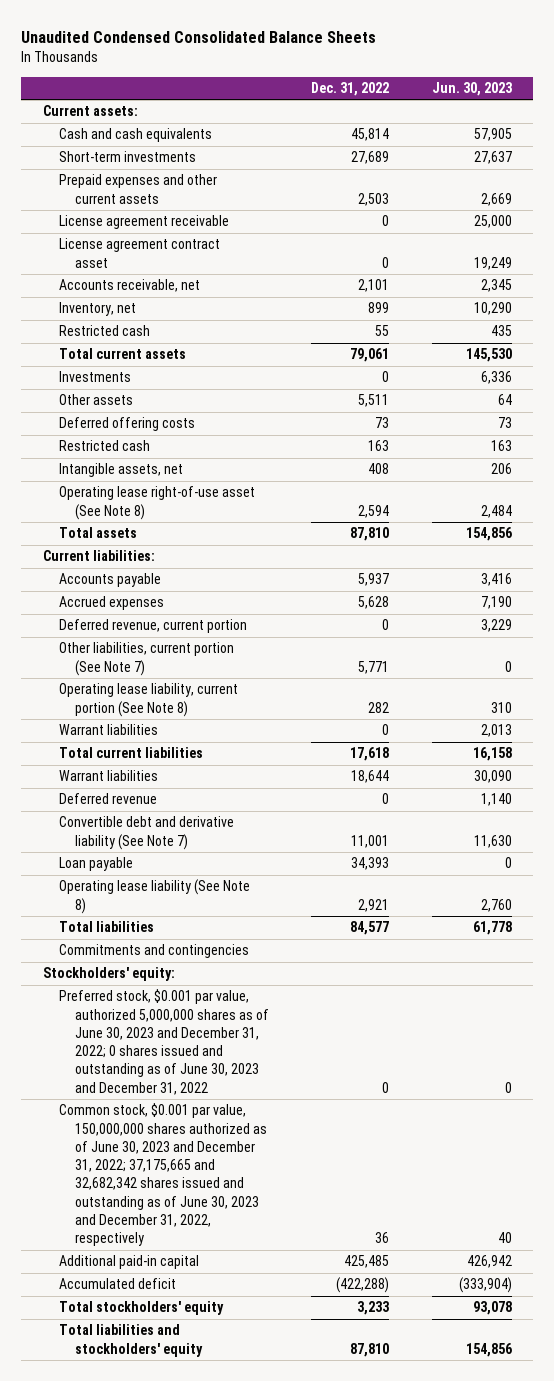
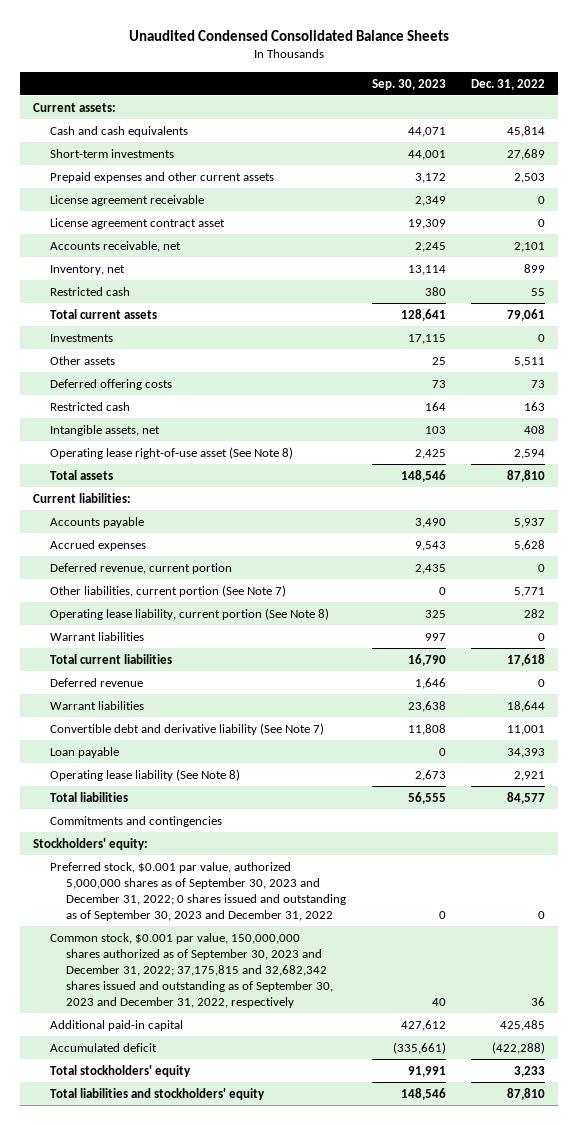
[431,81,512,96] Jun. 30, 2023 -> none
none -> [371,78,446,90] Sep. 30, 2023
[58,770,158,782] Warrant liabilities -> [49,700,144,710] Warrant liabilities
[58,989,270,1095] Preferred stock, $0.001 par value, authorized 5,000,000 shares as of June 30, 2023 and December 31, 2022; 0 shares issued and outstanding as of June 30, 2023 and December 31, 2022 -> [49,861,347,921] Preferred stock, $0.001 par value, authorized 5,000,000 shares as of September 30, 2023 and December 31, 2022; 0 shares issued and outstanding as of September 30, 2023 and December 31, 2022
[58,1103,268,1247] Common stock, $0.001 par value, 150,000,000 shares authorized as of June 30, 2023 and December 31, 2022; 37,175,665 and 32,682,342 shares issued and outstanding as of June 30, 2023 and December 31, 2022, respectively -> [49,932,334,1008] Common stock, $0.001 par value, 150,000,000 shares authorized as of September 30, 2023 and December 31, 2022; 37,175,815 and 32,682,342 shares issued and outstanding as of September 30, 2023 and December 31, 2022, respectively

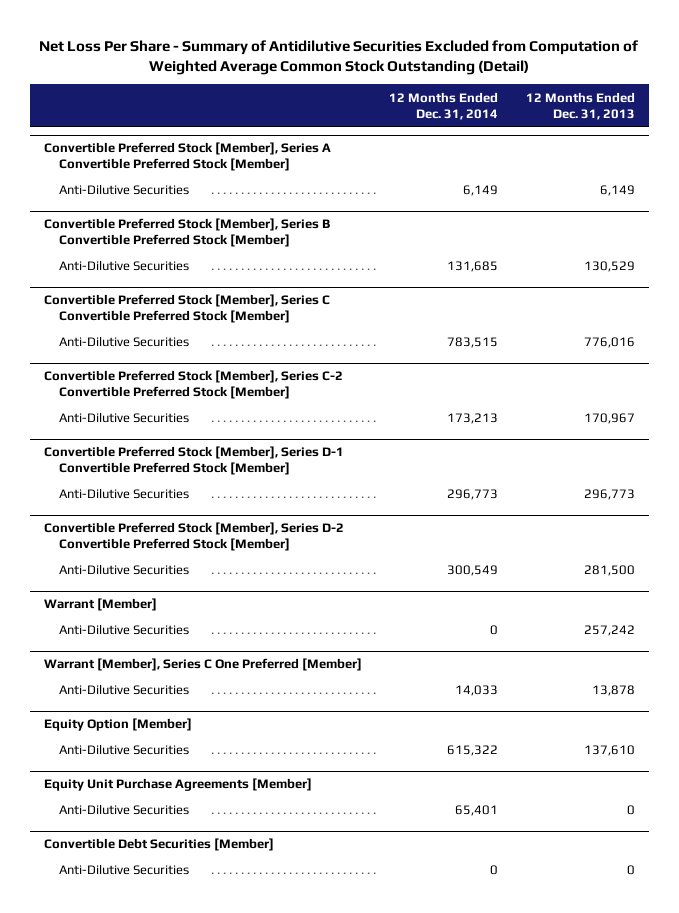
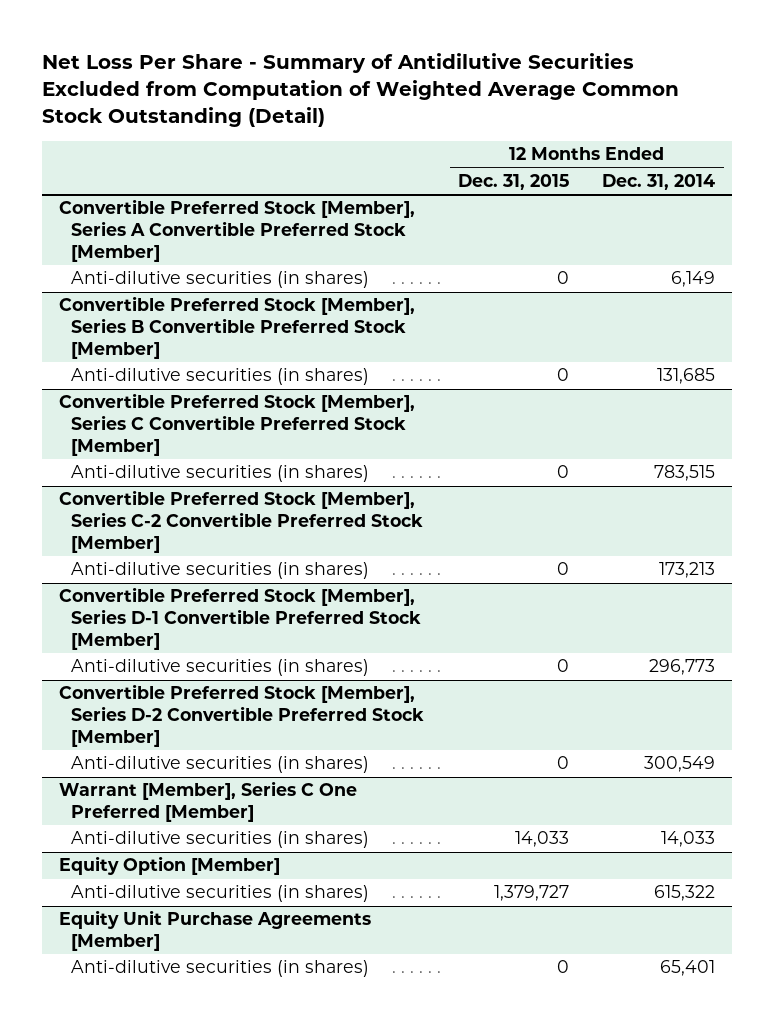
[525,91,635,120] 12 Months Ended Dec. 31, 2013 -> none
none -> [457,173,569,190] Dec. 31, 2015
[59,184,190,196] Anti-Dilutive Securities -> [71,271,370,289] Anti-dilutive securities (in shares)
[59,260,190,272] Anti-Dilutive Securities -> [71,368,370,386] Anti-dilutive securities (in shares)
[59,336,190,348] Anti-Dilutive Securities -> [71,465,370,483] Anti-dilutive securities (in shares)
[59,412,190,424] Anti-Dilutive Securities -> [71,562,370,580] Anti-dilutive securities (in shares)
[59,488,190,500] Anti-Dilutive Securities -> [71,659,370,677] Anti-dilutive securities (in shares)
[44,598,158,612] Warrant [Member] -> none
[59,624,190,636] Anti-Dilutive Securities -> none
[59,564,190,576] Anti-Dilutive Securities -> [71,756,370,774] Anti-dilutive securities (in shares)
[59,684,190,696] Anti-Dilutive Securities -> [71,831,370,849] Anti-dilutive securities (in shares)
[59,744,190,756] Anti-Dilutive Securities -> [71,885,370,903] Anti-dilutive securities (in shares)
[44,838,275,852] Convertible Debt Securities [Member] -> none
[59,864,190,876] Anti-Dilutive Securities -> none
[59,804,190,816] Anti-Dilutive Securities -> [71,960,370,978] Anti-dilutive securities (in shares)

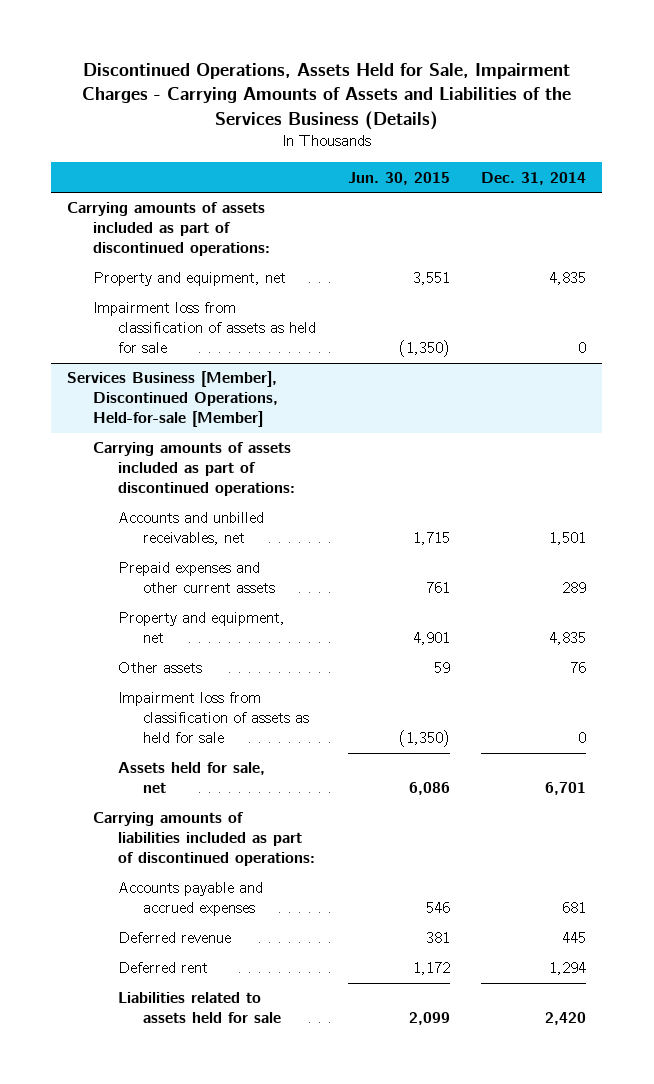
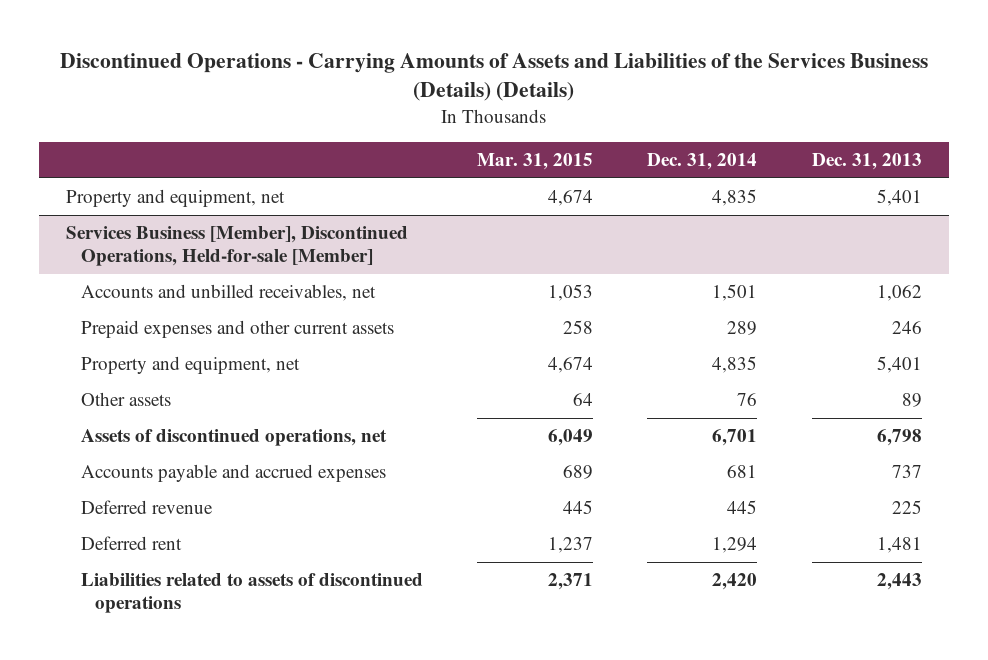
[81,62,571,131] Discontinued Operations, Assets Held for Sale, Impairment Charges - Carrying Amounts of Assets and Liabilities of the Services Business (Details) -> [59,53,928,102] Discontinued Operations - Carrying Amounts of Assets and Liabilities of the Services Business (Details) (Details)
[347,171,450,185] Jun. 30, 2015 -> none
none -> [476,153,593,171] Mar. 31, 2015
none -> [811,153,922,171] Dec. 31, 2013
[67,202,270,257] Carrying amounts of assets included as part of discontinued operations: -> none
[92,302,316,354] Impairment loss from classification of assets as held for sale -> none
[92,442,295,497] Carrying amounts of assets included as part of discontinued operations: -> none
[117,692,310,744] Impairment loss from classification of assets as held for sale -> none
[92,812,315,867] Carrying amounts of liabilities included as part of discontinued operations: -> none
[117,762,265,794] Assets held for sale, net -> [80,429,387,447] Assets of discontinued operations, net
[117,992,282,1024] Liabilities related to assets held for sale -> [80,573,423,614] Liabilities related to assets of discontinued operations

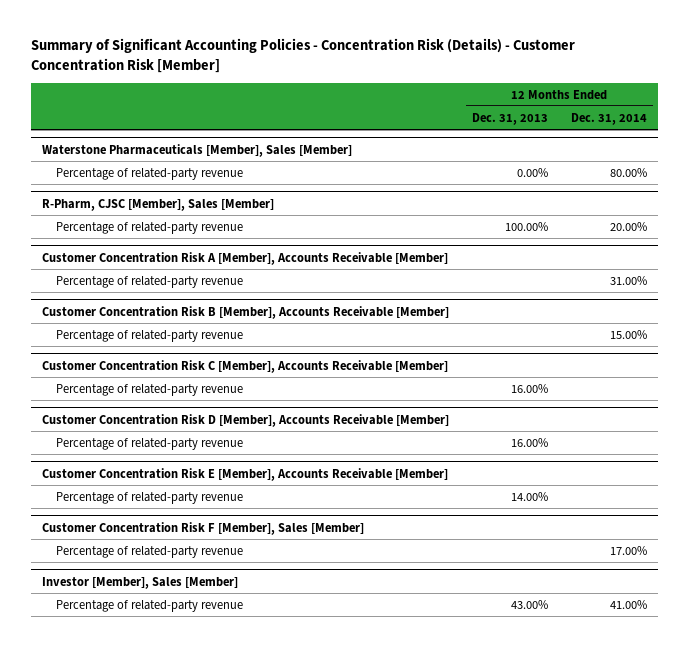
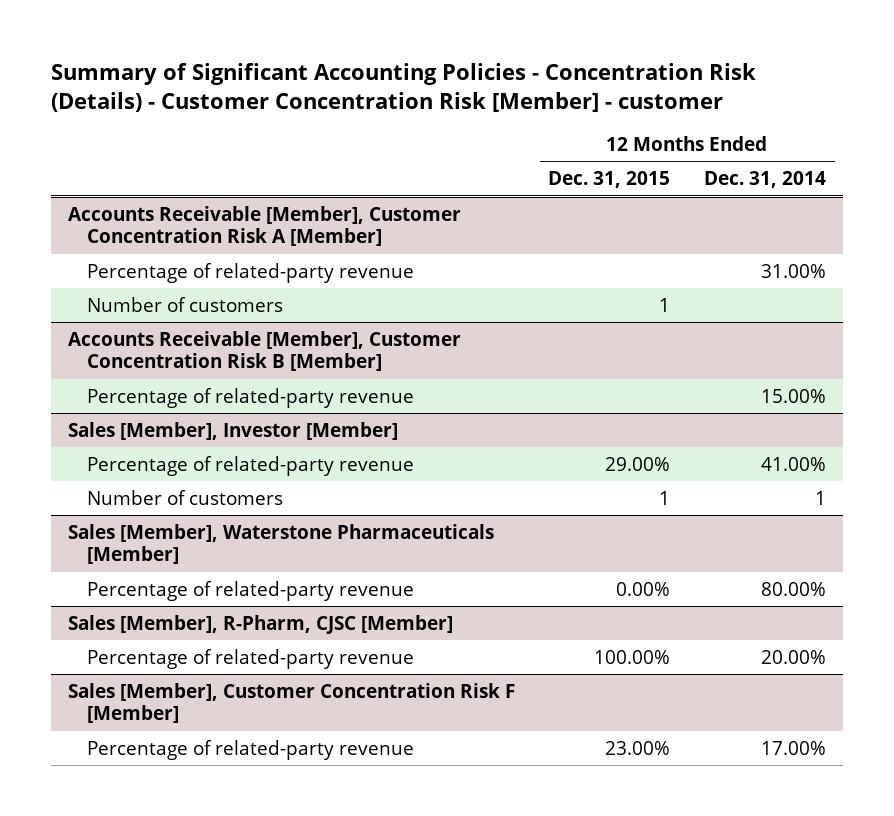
[30,38,575,74] Summary of Significant Accounting Policies - Concentration Risk (Details) - Customer Concentration Risk [Member] -> [50,62,756,112] Summary of Significant Accounting Policies - Concentration Risk (Details) - Customer Concentration Risk [Member] - customer
[471,112,548,125] Dec. 31, 2013 -> none
none -> [548,171,671,189] Dec. 31, 2015
[42,143,353,157] Waterstone Pharmaceuticals [Member], Sales [Member] -> none
[56,167,244,180] Percentage of related-party revenue -> none
[42,198,275,211] R-Pharm, CJSC [Member], Sales [Member] -> none
[56,221,244,234] Percentage of related-party revenue -> none
[42,251,449,265] Customer Concentration Risk A [Member], Accounts Receivable [Member] -> [67,205,461,247] Accounts Receivable [Member], Customer Concentration Risk A [Member]
none -> [86,296,283,312] Number of customers
[42,305,450,319] Customer Concentration Risk B [Member], Accounts Receivable [Member] -> [67,330,461,372] Accounts Receivable [Member], Customer Concentration Risk B [Member]
[42,359,449,373] Customer Concentration Risk C [Member], Accounts Receivable [Member] -> none
[56,383,244,396] Percentage of related-party revenue -> none
[42,413,450,427] Customer Concentration Risk D [Member], Accounts Receivable [Member] -> none
[56,437,244,450] Percentage of related-party revenue -> none
[42,467,449,481] Customer Concentration Risk E [Member], Accounts Receivable [Member] -> none
[56,491,244,504] Percentage of related-party revenue -> none
[42,521,365,535] Customer Concentration Risk F [Member], Sales [Member] -> none
[56,545,244,558] Percentage of related-party revenue -> none
[42,576,239,589] Investor [Member], Sales [Member] -> [67,421,398,440] Sales [Member], Investor [Member]
none -> [86,489,283,505] Number of customers
none -> [67,523,494,565] Sales [Member], Waterstone Pharmaceuticals [Member]
none -> [86,580,414,601] Percentage of related-party revenue
none -> [67,614,453,634] Sales [Member], R-Pharm, CJSC [Member]
none -> [86,648,414,669] Percentage of related-party revenue
none -> [67,682,515,724] Sales [Member], Customer Concentration Risk F [Member]
none -> [86,739,414,760] Percentage of related-party revenue

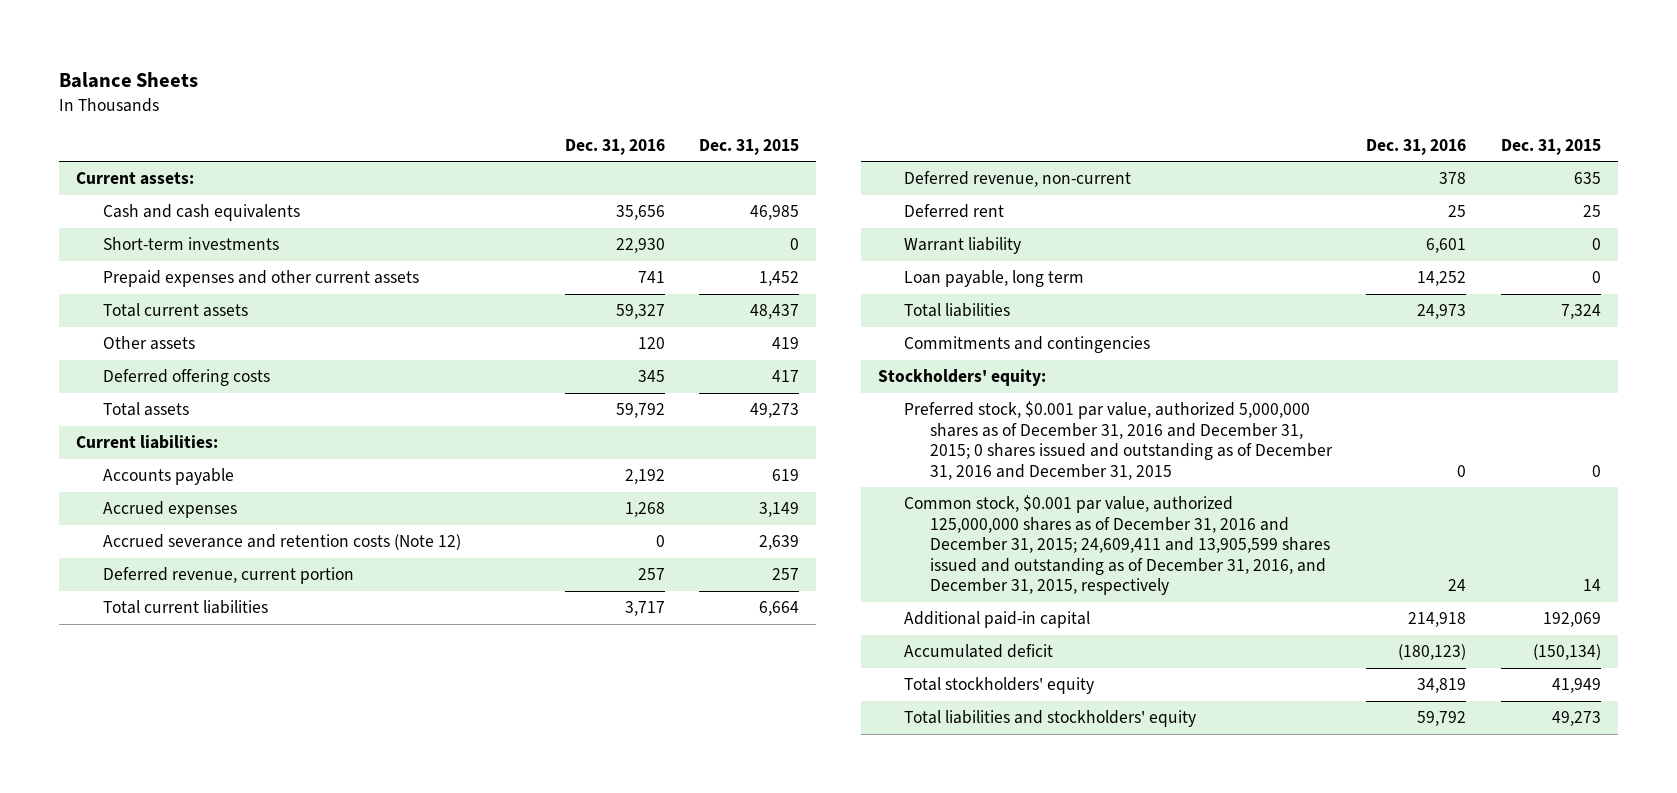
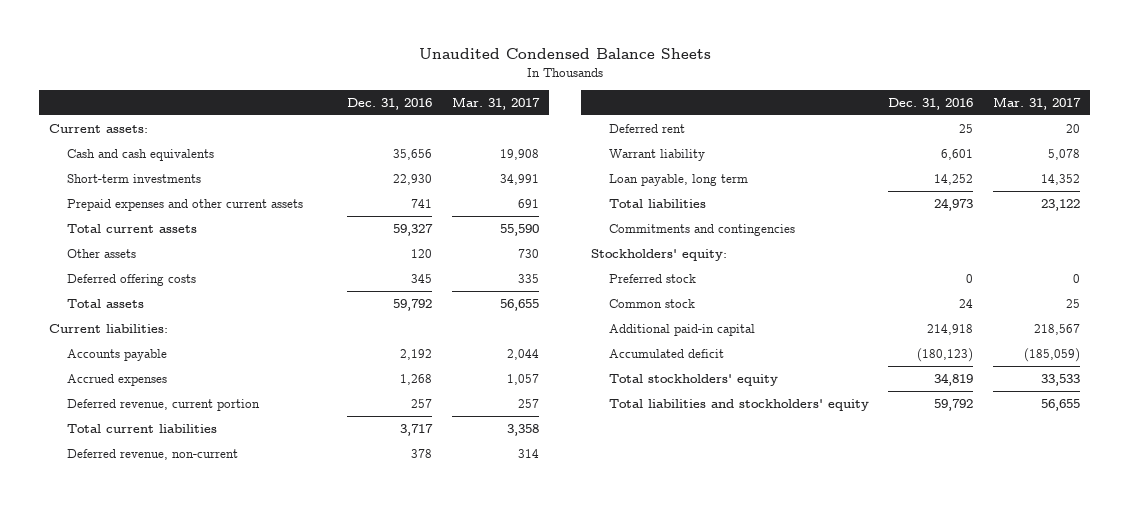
[59,71,199,88] Balance Sheets -> [418,48,711,60] Unaudited Condensed Balance Sheets
[699,138,800,155] Dec. 31, 2015 -> none
none -> [451,96,540,110] Mar. 31, 2017
[102,534,461,551] Accrued severance and retention costs (Note 12) -> none
[903,401,1334,480] Preferred stock, $0.001 par value, authorized 5,000,000 shares as of December 31, 2016 and December 31, 2015; 0 shares issued and outstanding as of December 31, 2016 and December 31, 2015 -> [608,273,696,283] Preferred stock
[903,495,1331,596] Common stock, $0.001 par value, authorized 125,000,000 shares as of December 31, 2016 and December 31, 2015; 24,609,411 and 13,905,599 shares issued and outstanding as of December 31, 2016, and December 31, 2015, respectively -> [608,298,695,308] Common stock

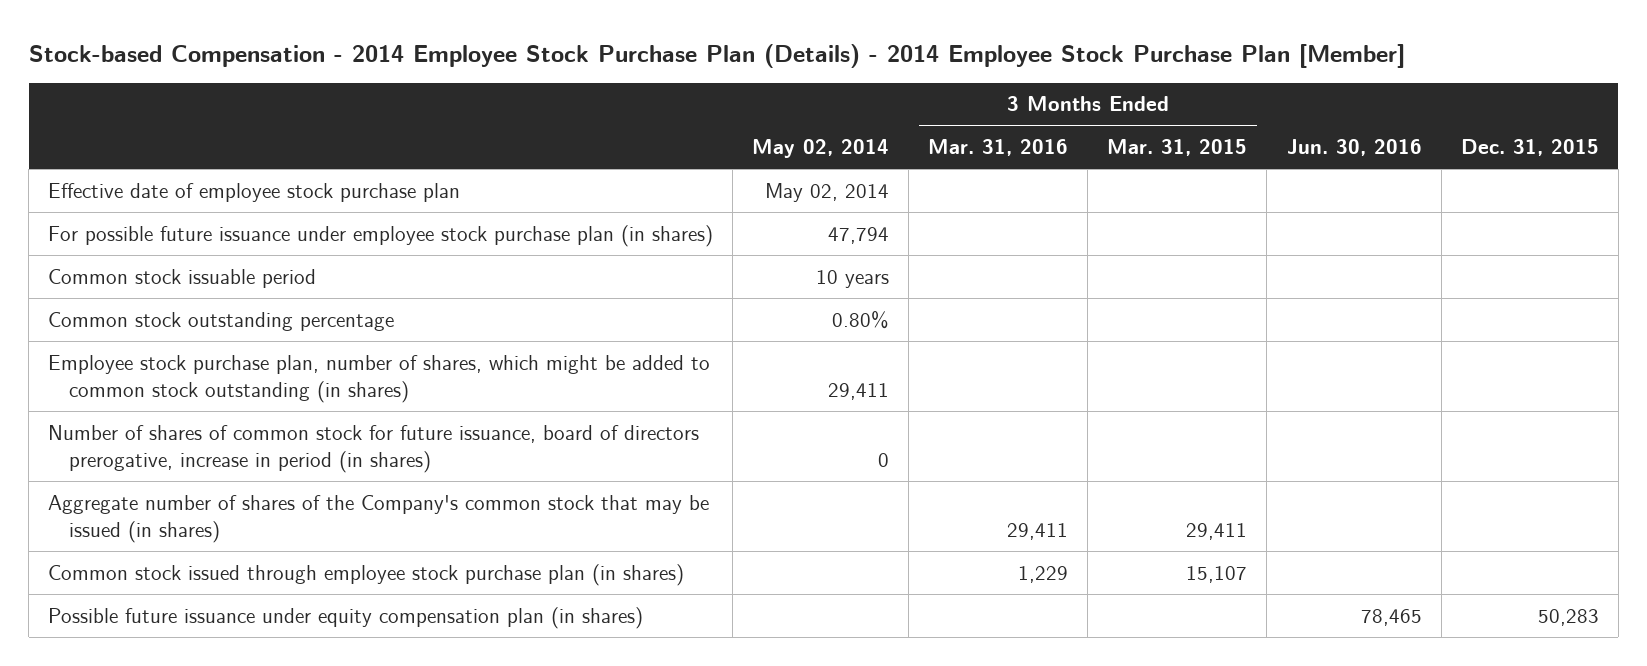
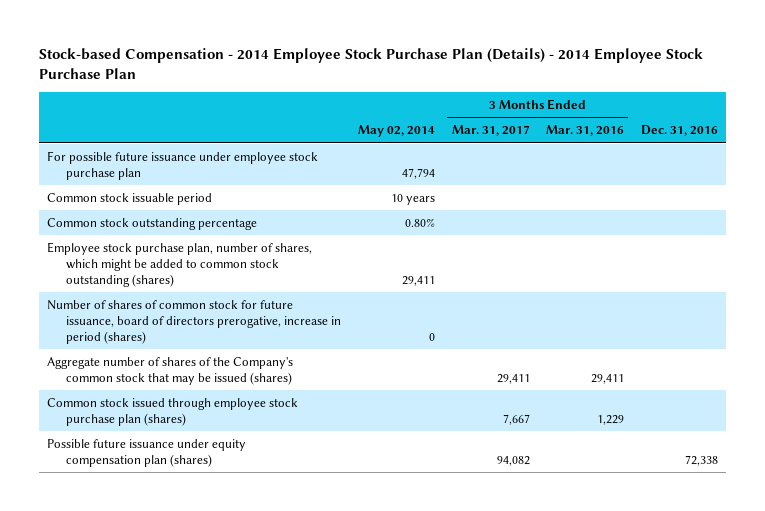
[28,43,1405,68] Stock-based Compensation - 2014 Employee Stock Purchase Plan (Details) - 2014 Employee Stock Purchase Plan [Member] -> [38,47,703,80] Stock-based Compensation - 2014 Employee Stock Purchase Plan (Details) - 2014 Employee Stock Purchase Plan
[1107,139,1248,157] Mar. 31, 2015 -> none
[1286,139,1422,157] Jun. 30, 2016 -> none
[1460,139,1599,157] Dec. 31, 2015 -> none
none -> [451,125,530,137] Mar. 31, 2017
none -> [640,125,718,137] Dec. 31, 2016
[48,182,461,202] Effective date of employee stock purchase plan -> none
[48,224,714,247] For possible future issuance under employee stock purchase plan (in shares) -> [47,150,319,180] For possible future issuance under employee stock purchase plan
[48,354,711,403] Employee stock purchase plan, number of shares, which might be added to common stock outstanding (in shares) -> [47,241,313,287] Employee stock purchase plan, number of shares, which might be added to common stock outstanding (shares)
[48,424,700,473] Number of shares of common stock for future issuance, board of directors prerogative, increase in period (in shares) -> [47,299,342,344] Number of shares of common stock for future issuance, board of directors prerogative, increase in period (shares)
[48,494,710,543] Aggregate number of shares of the Company's common stock that may be issued (in shares) -> [47,356,294,385] Aggregate number of shares of the Company's common stock that may be issued (shares)
[48,563,685,586] Common stock issued through employee stock purchase plan (in shares) -> [47,397,299,426] Common stock issued through employee stock purchase plan (shares)
[48,606,644,629] Possible future issuance under equity compensation plan (in shares) -> [47,438,247,467] Possible future issuance under equity compensation plan (shares)

